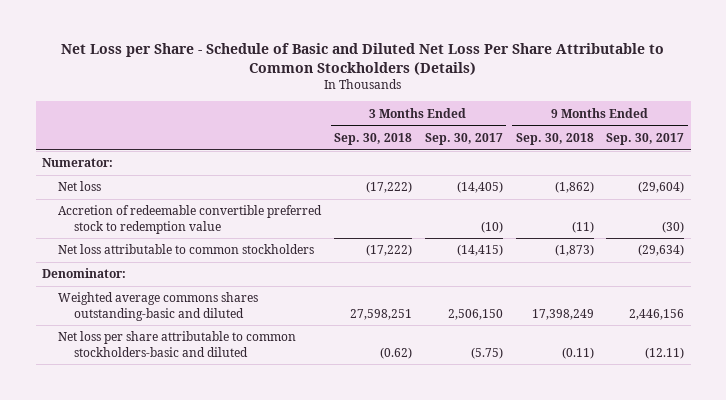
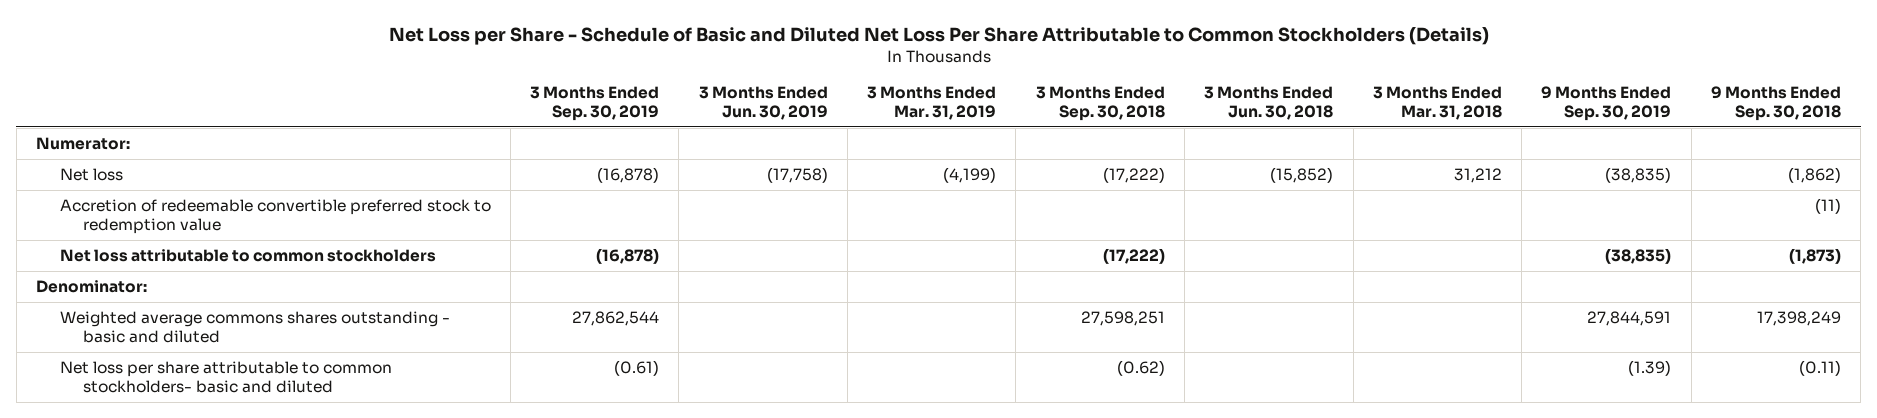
[424,133,503,146] Sep. 30, 2017 -> none
[606,133,685,146] Sep. 30, 2017 -> none
none -> [530,86,660,122] 3 Months Ended Sep. 30, 2019
none -> [698,86,828,121] 3 Months Ended Jun. 30, 2019
none -> [867,86,997,121] 3 Months Ended Mar. 31, 2019
none -> [1204,86,1334,121] 3 Months Ended Jun. 30, 2018
none -> [1372,86,1502,121] 3 Months Ended Mar. 31, 2018
none -> [1541,86,1672,122] 9 Months Ended Sep. 30, 2019
[58,292,259,321] Weighted average commons shares outstanding-basic and diluted -> [59,311,450,343] Weighted average commons shares outstanding - basic and diluted
[58,331,297,357] Net loss per share attributable to common stockholders-basic and diluted -> [59,361,392,393] Net loss per share attributable to common stockholders- basic and diluted

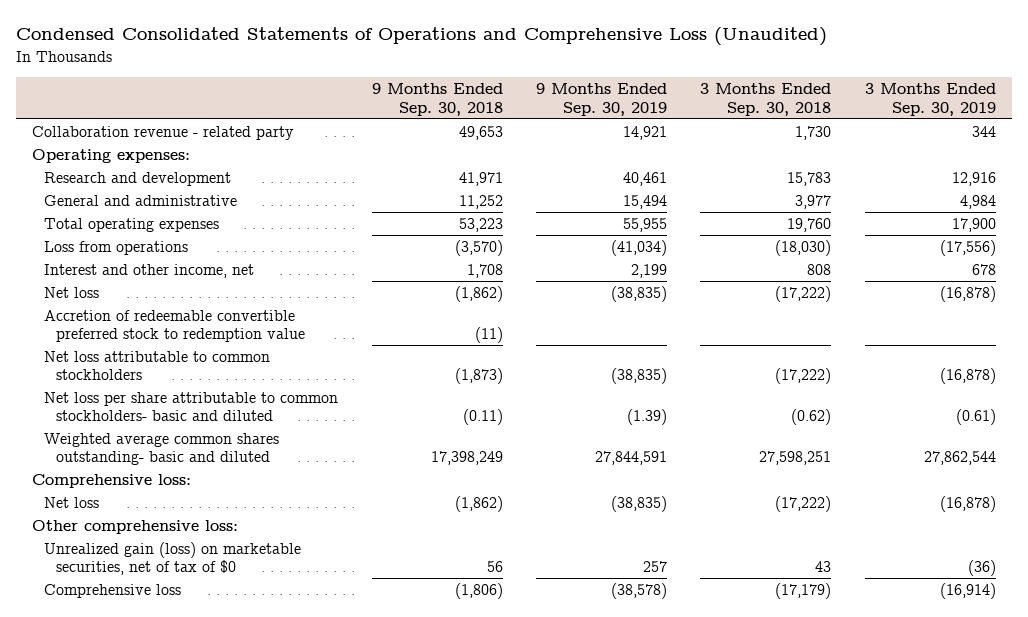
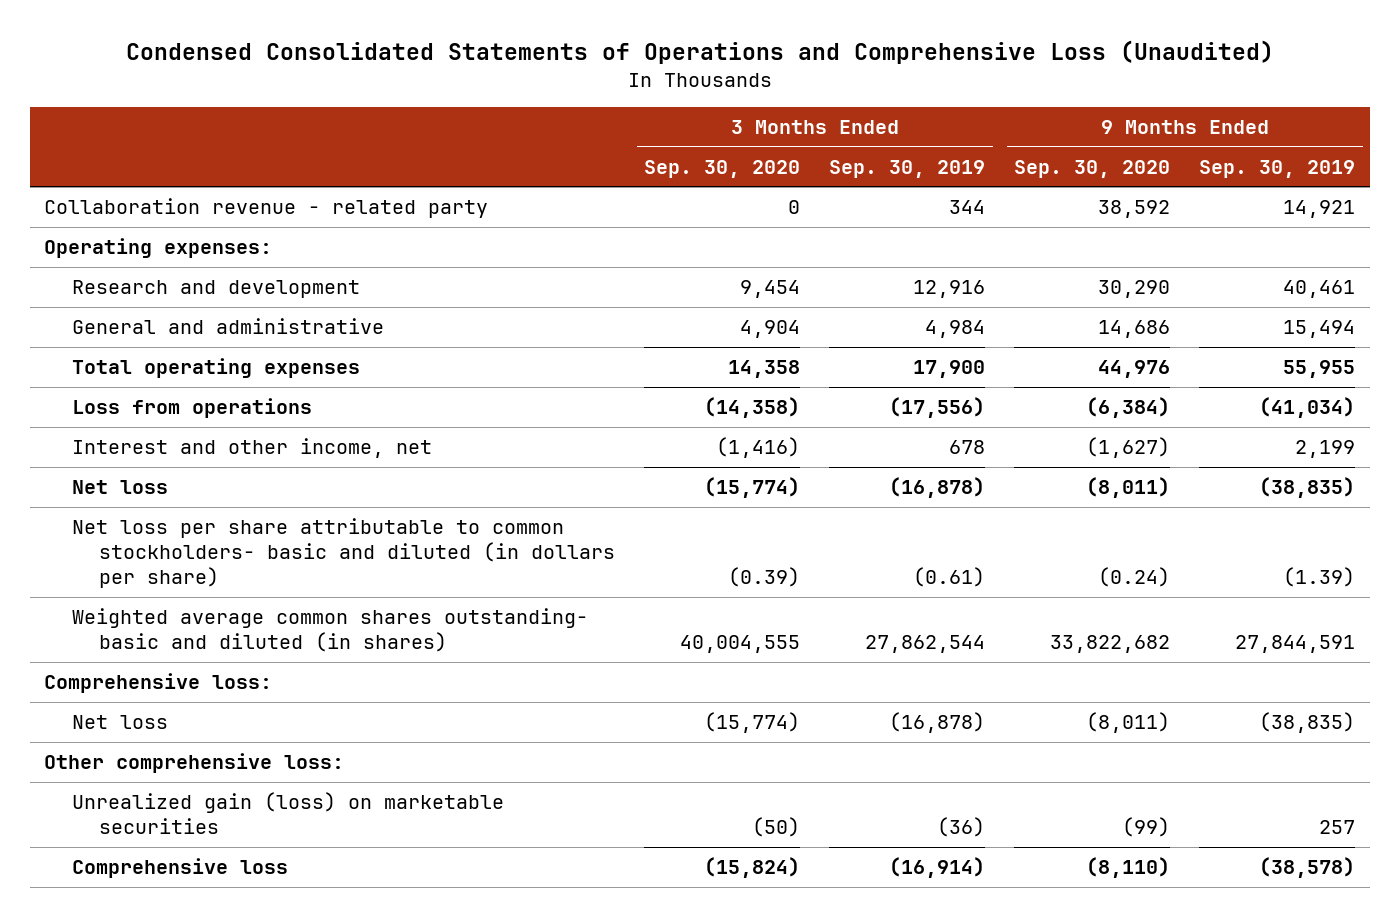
[371,83,503,116] 9 Months Ended Sep. 30, 2018 -> none
[700,83,832,116] 3 Months Ended Sep. 30, 2018 -> none
none -> [644,159,801,178] Sep. 30, 2020
none -> [1014,159,1171,178] Sep. 30, 2020
[44,309,306,343] Accretion of redeemable convertible preferred stock to redemption value -> none
[44,350,271,381] Net loss attributable to common stockholders -> none
[44,391,339,422] Net loss per share attributable to common stockholders- basic and diluted -> [71,518,616,589] Net loss per share attributable to common stockholders- basic and diluted (in dollars per share)
[44,432,280,466] Weighted average common shares outstanding- basic and diluted -> [71,608,588,653] Weighted average common shares outstanding- basic and diluted (in shares)
[44,541,302,576] Unrealized gain (loss) on marketable securities, net of tax of $0 -> [71,792,504,835] Unrealized gain (loss) on marketable securities

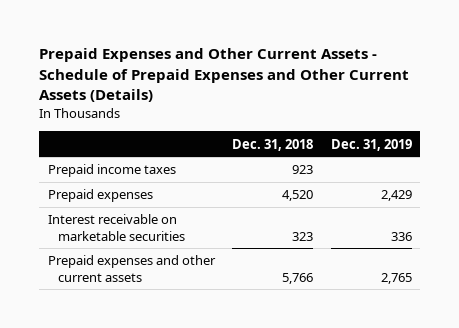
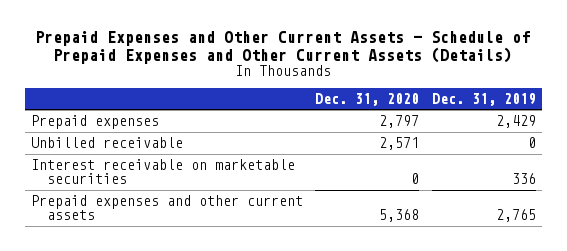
[232,138,314,151] Dec. 31, 2018 -> none
none -> [315,92,420,106] Dec. 31, 2020
[47,164,176,178] Prepaid income taxes -> none
none -> [31,137,184,149] Unbilled receivable

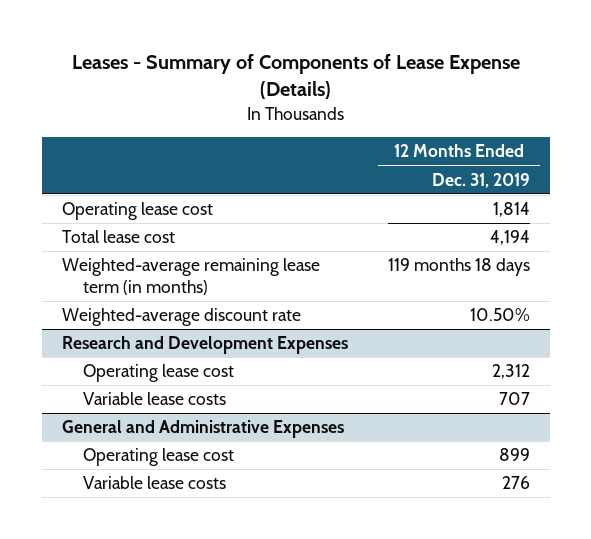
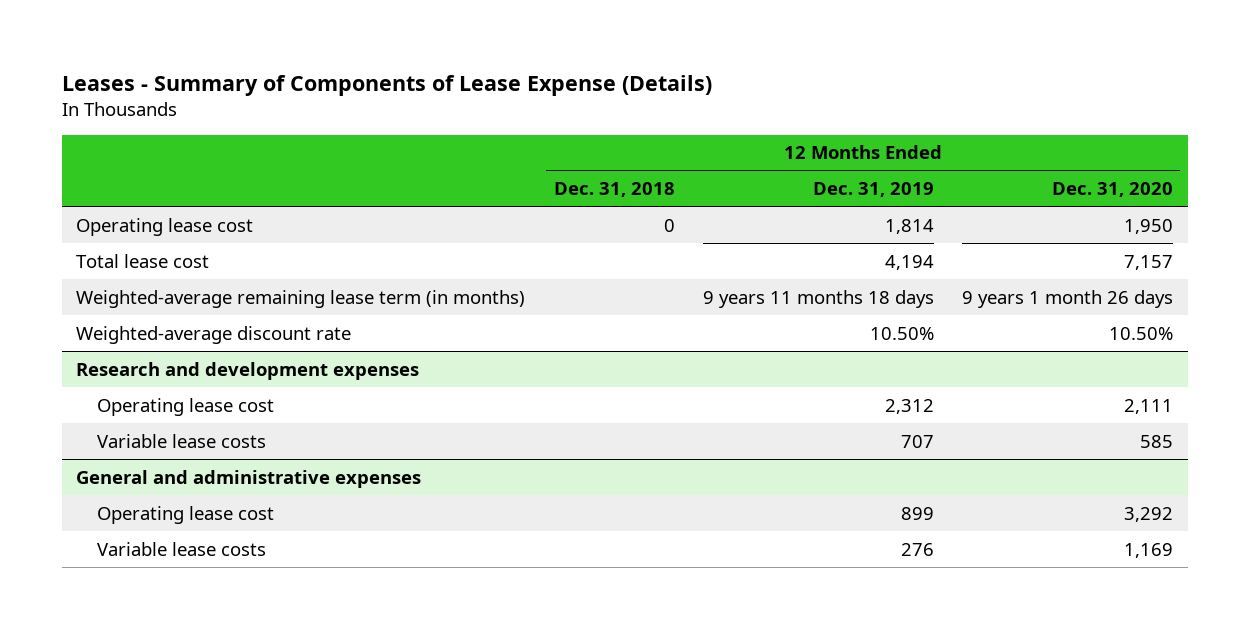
none -> [553,181,675,197] Dec. 31, 2018
none -> [1052,181,1174,197] Dec. 31, 2020
[387,258,530,277] 119 months 18 days -> [702,289,934,308] 9 years 11 months 18 days
[61,336,348,355] Research and Development Expenses -> [76,361,420,380] Research and development expenses
[61,420,344,439] General and Administrative Expenses -> [76,469,422,488] General and administrative expenses

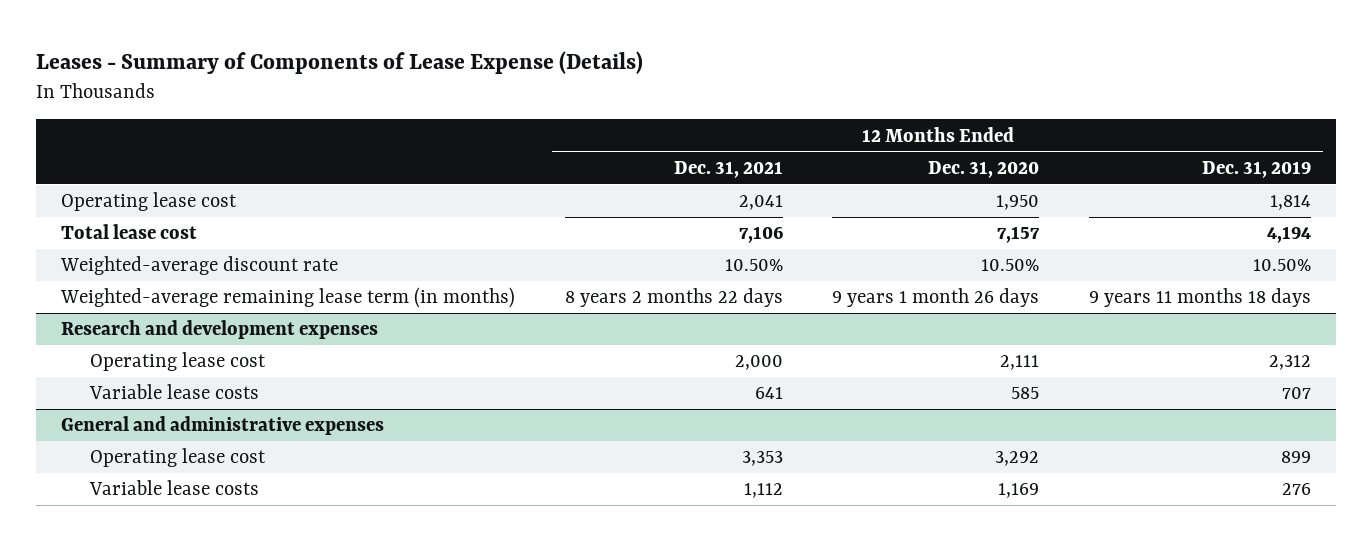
[553,181,675,197] Dec. 31, 2018 -> none
none -> [673,160,783,178] Dec. 31, 2021
[76,289,526,308] Weighted-average remaining lease term (in months) -> [60,287,516,309] Weighted-average remaining lease term (in months)

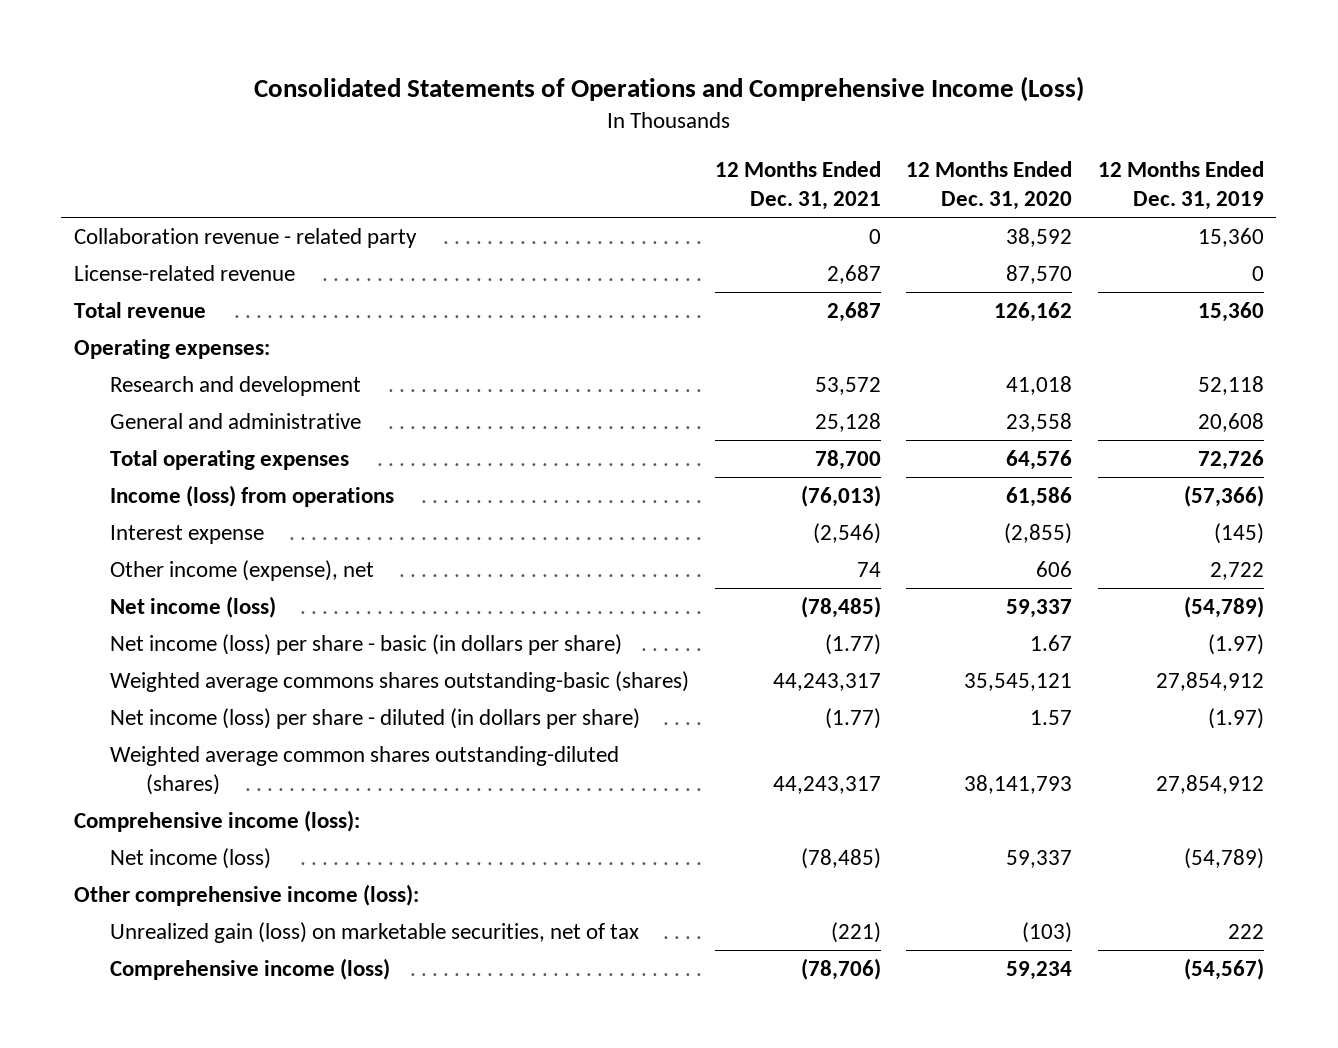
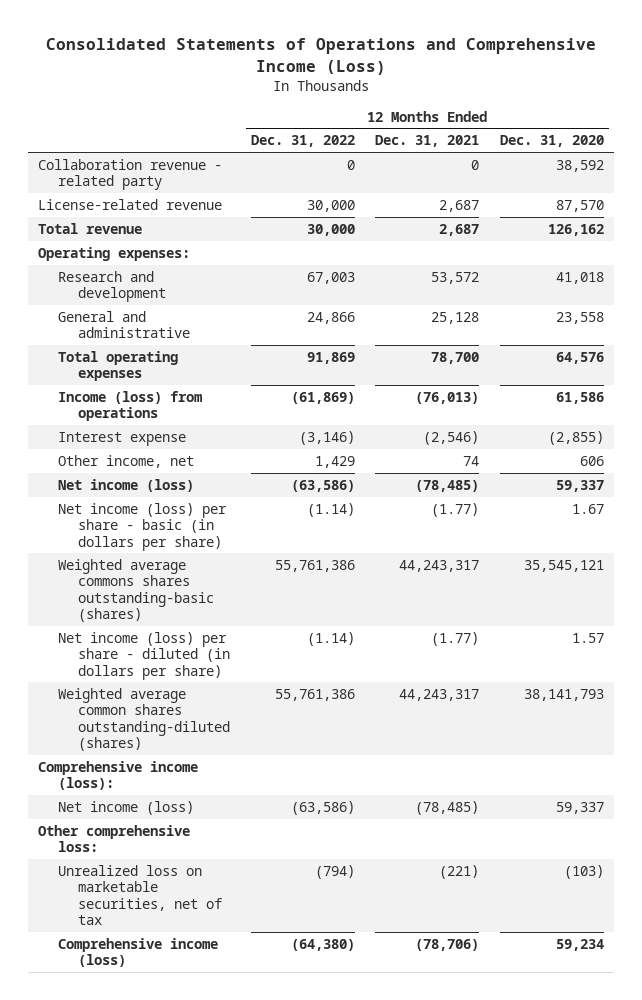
[1097,161,1264,210] 12 Months Ended Dec. 31, 2019 -> none
none -> [250,135,355,148] Dec. 31, 2022
[110,560,375,582] Other income (expense), net -> [58,454,195,468] Other income, net
[74,884,420,907] Other comprehensive income (loss): -> [38,824,191,853] Other comprehensive loss:
[110,922,640,944] Unrealized gain (loss) on marketable securities, net of tax -> [58,864,223,925] Unrealized loss on marketable securities, net of tax

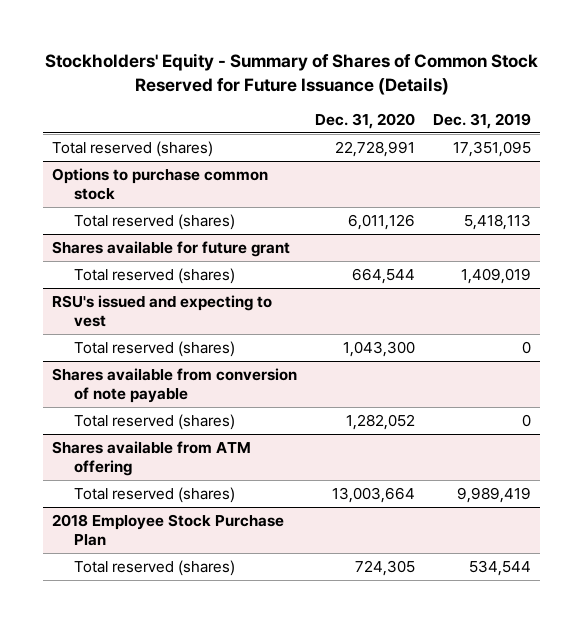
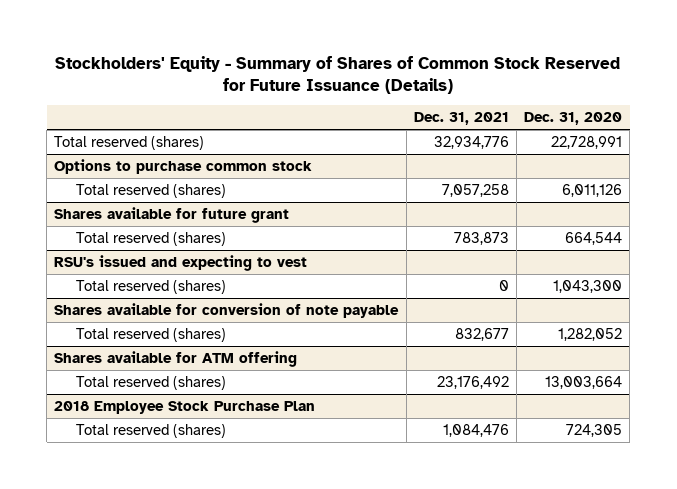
[433,112,532,129] Dec. 31, 2019 -> none
none -> [413,112,509,126] Dec. 31, 2021
[52,367,298,404] Shares available from conversion of note payable -> [54,302,400,318] Shares available for conversion of note payable
[52,440,252,477] Shares available from ATM offering -> [54,350,298,367] Shares available for ATM offering

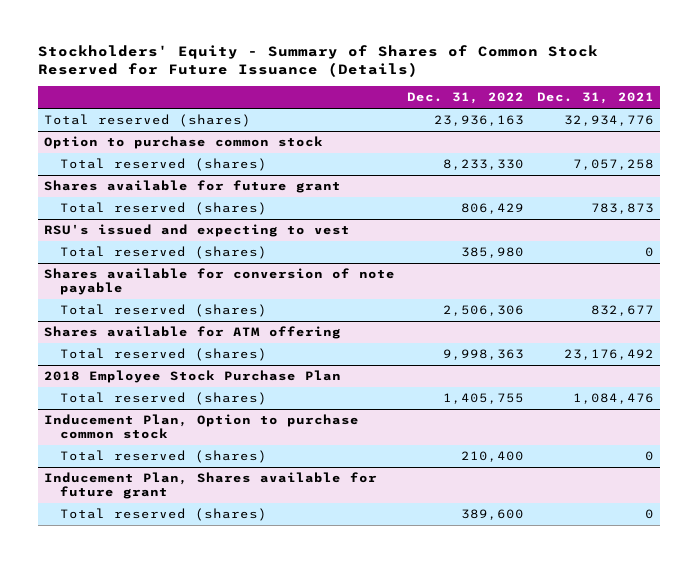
[524,112,623,126] Dec. 31, 2020 -> none
none -> [407,92,525,105] Dec. 31, 2022
[54,158,313,174] Options to purchase common stock -> [43,136,323,150] Option to purchase common stock
none -> [43,414,359,440] Inducement Plan, Option to purchase common stock
none -> [59,450,267,464] Total reserved (shares)
none -> [43,472,377,500] Inducement Plan, Shares available for future grant
none -> [59,508,267,522] Total reserved (shares)

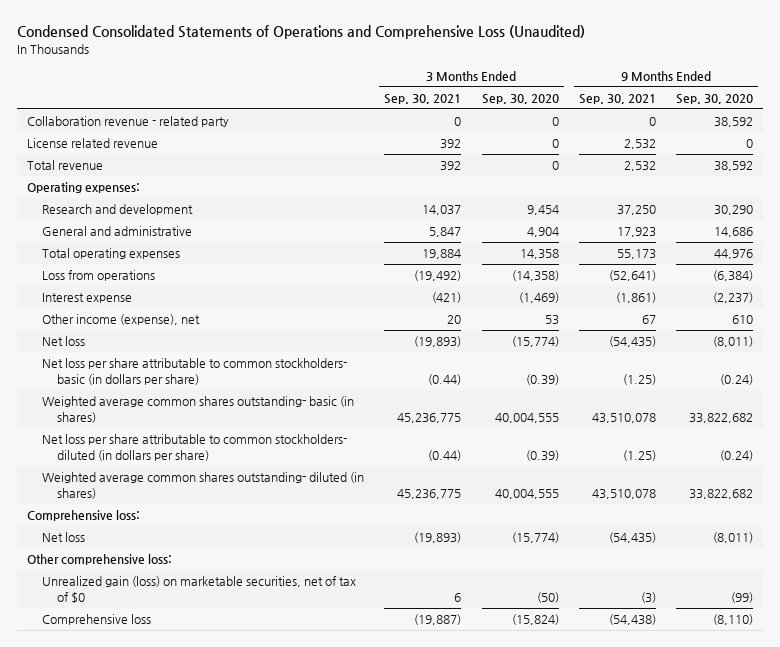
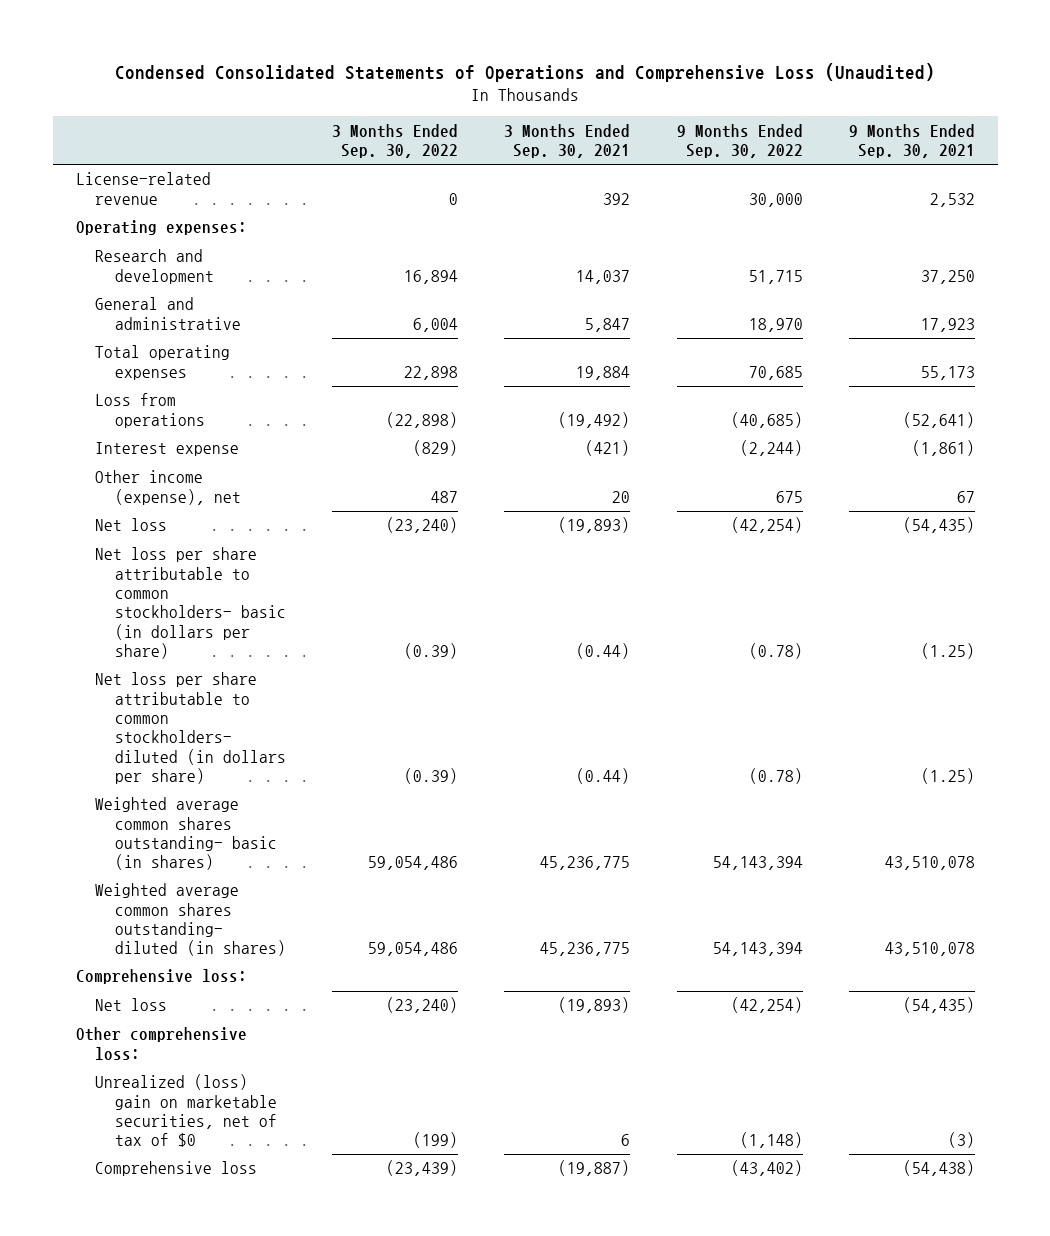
[481,93,559,104] Sep. 30, 2020 -> none
[676,93,754,104] Sep. 30, 2020 -> none
none -> [332,123,459,159] 3 Months Ended Sep. 30, 2022
none -> [676,123,803,159] 9 Months Ended Sep. 30, 2022
[27,116,230,128] Collaboration revenue - related party -> none
[27,160,104,171] Total revenue -> none
[27,138,159,149] License related revenue -> [75,172,211,205] License-related revenue
[41,396,354,423] Weighted average common shares outstanding- basic (in shares) -> [95,797,278,871] Weighted average common shares outstanding- basic (in shares)
[41,576,356,603] Unrealized gain (loss) on marketable securities, net of tax of $0 -> [95,1074,278,1148] Unrealized (loss) gain on marketable securities, net of tax of $0

